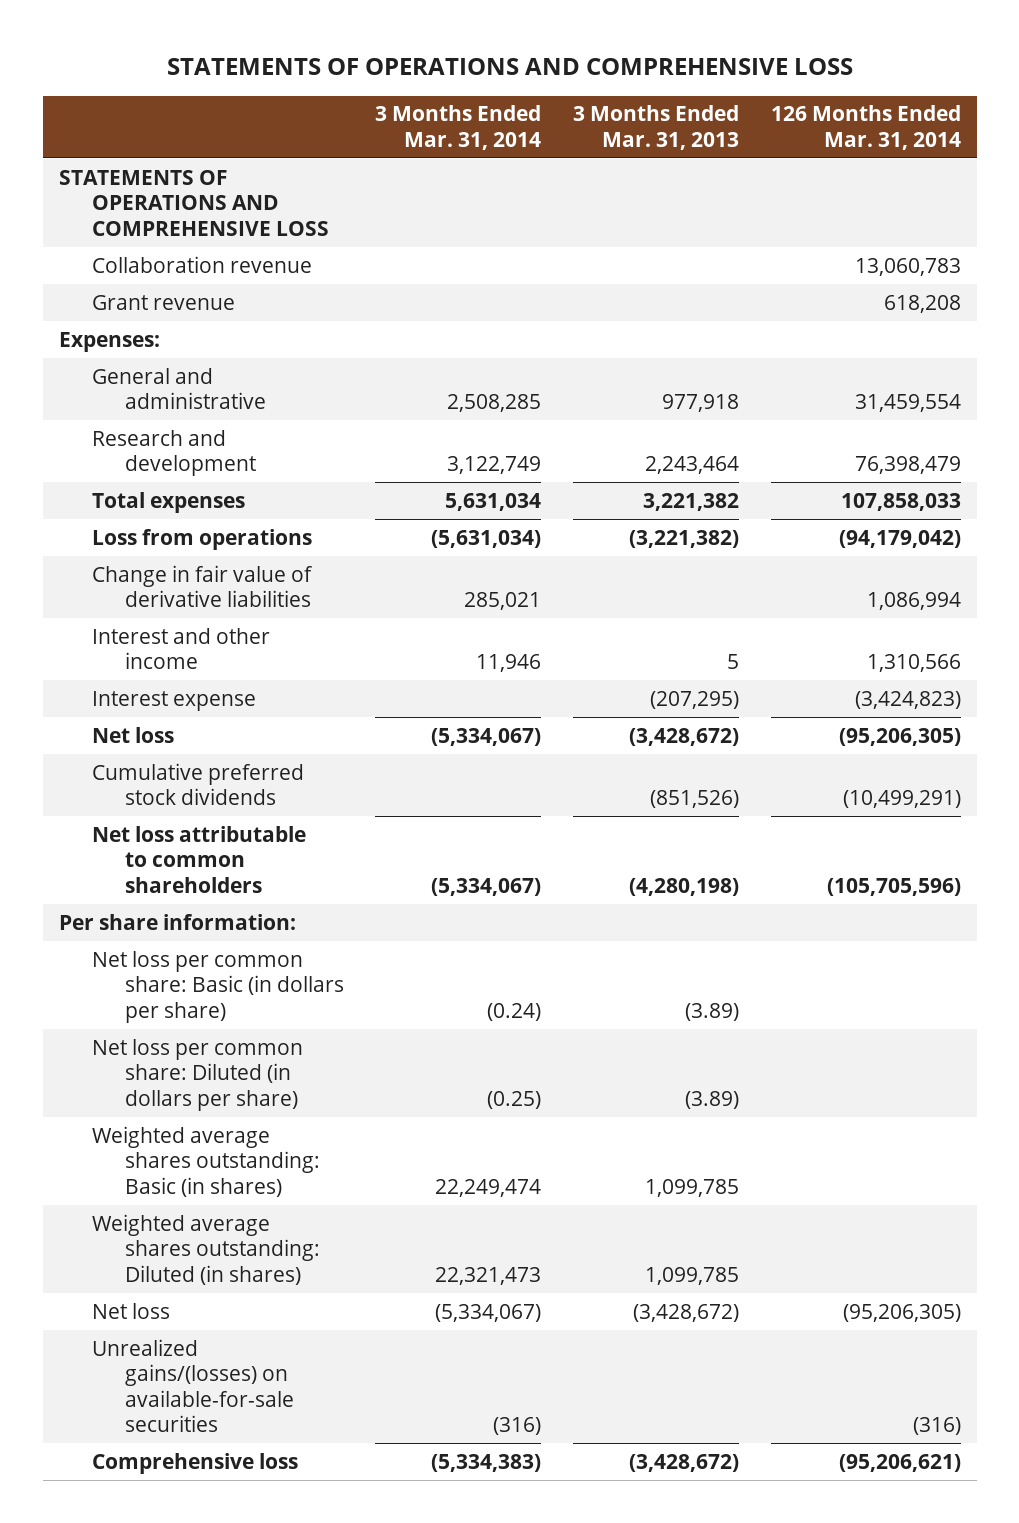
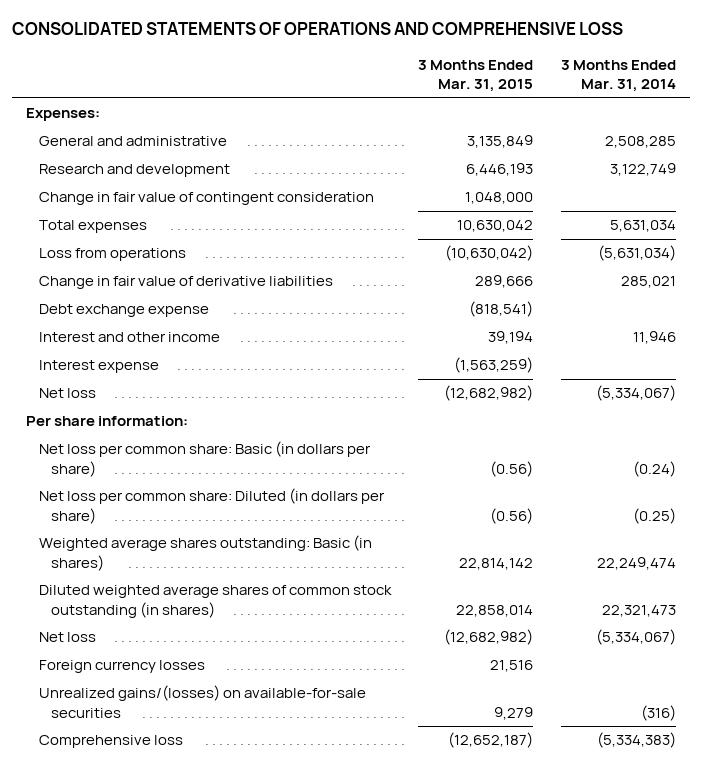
[166,57,853,75] STATEMENTS OF OPERATIONS AND COMPREHENSIVE LOSS -> [12,22,624,36] CONSOLIDATED STATEMENTS OF OPERATIONS AND COMPREHENSIVE LOSS
[573,105,740,150] 3 Months Ended Mar. 31, 2013 -> none
[770,105,961,150] 126 Months Ended Mar. 31, 2014 -> none
none -> [418,59,534,92] 3 Months Ended Mar. 31, 2015
[58,169,329,236] STATEMENTS OF OPERATIONS AND COMPREHENSIVE LOSS -> none
[91,255,312,273] Collaboration revenue -> none
[91,294,235,310] Grant revenue -> none
none -> [38,192,374,206] Change in fair value of contingent consideration
none -> [38,304,209,318] Debt exchange expense
[91,762,304,806] Cumulative preferred stock dividends -> none
[91,825,306,893] Net loss attributable to common shareholders -> none
[91,1213,320,1285] Weighted average shares outstanding: Diluted (in shares) -> [38,585,392,618] Diluted weighted average shares of common stock outstanding (in shares)
none -> [38,660,205,674] Foreign currency losses

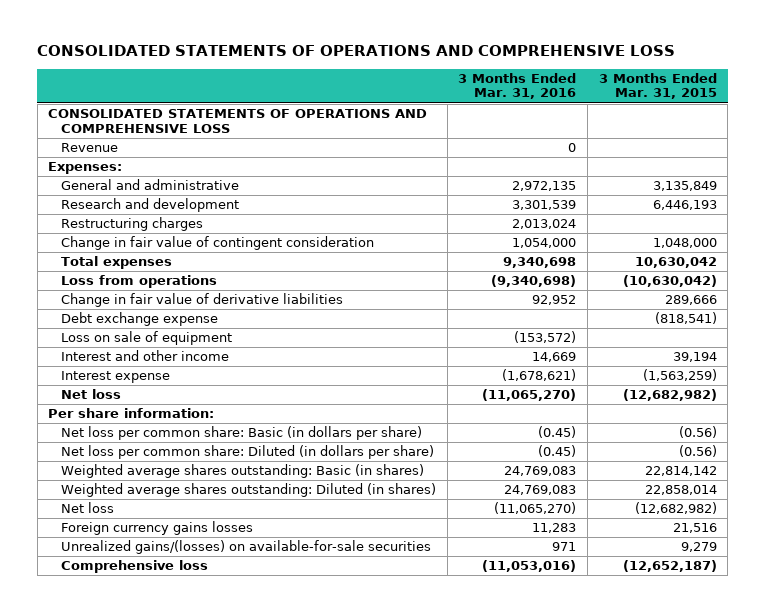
[561,59,677,92] 3 Months Ended Mar. 31, 2014 -> none
none -> [458,72,577,100] 3 Months Ended Mar. 31, 2016
none -> [48,109,428,133] CONSOLIDATED STATEMENTS OF OPERATIONS AND COMPREHENSIVE LOSS
none -> [60,143,118,153] Revenue
none -> [60,217,203,232] Restructuring charges
none -> [60,331,232,346] Loss on sale of equipment
[38,585,392,618] Diluted weighted average shares of common stock outstanding (in shares) -> [60,483,436,498] Weighted average shares outstanding: Diluted (in shares)
[38,660,205,674] Foreign currency losses -> [60,521,253,536] Foreign currency gains losses

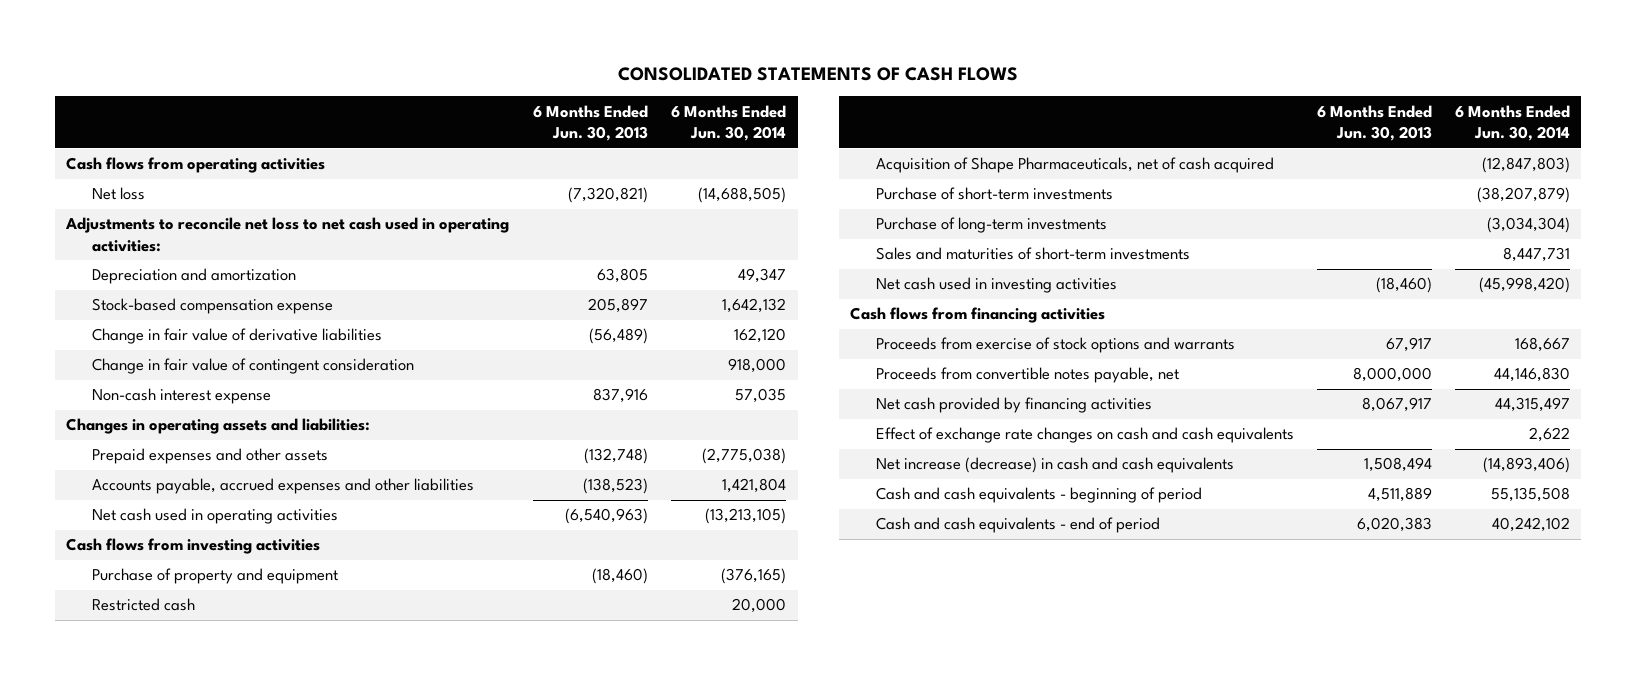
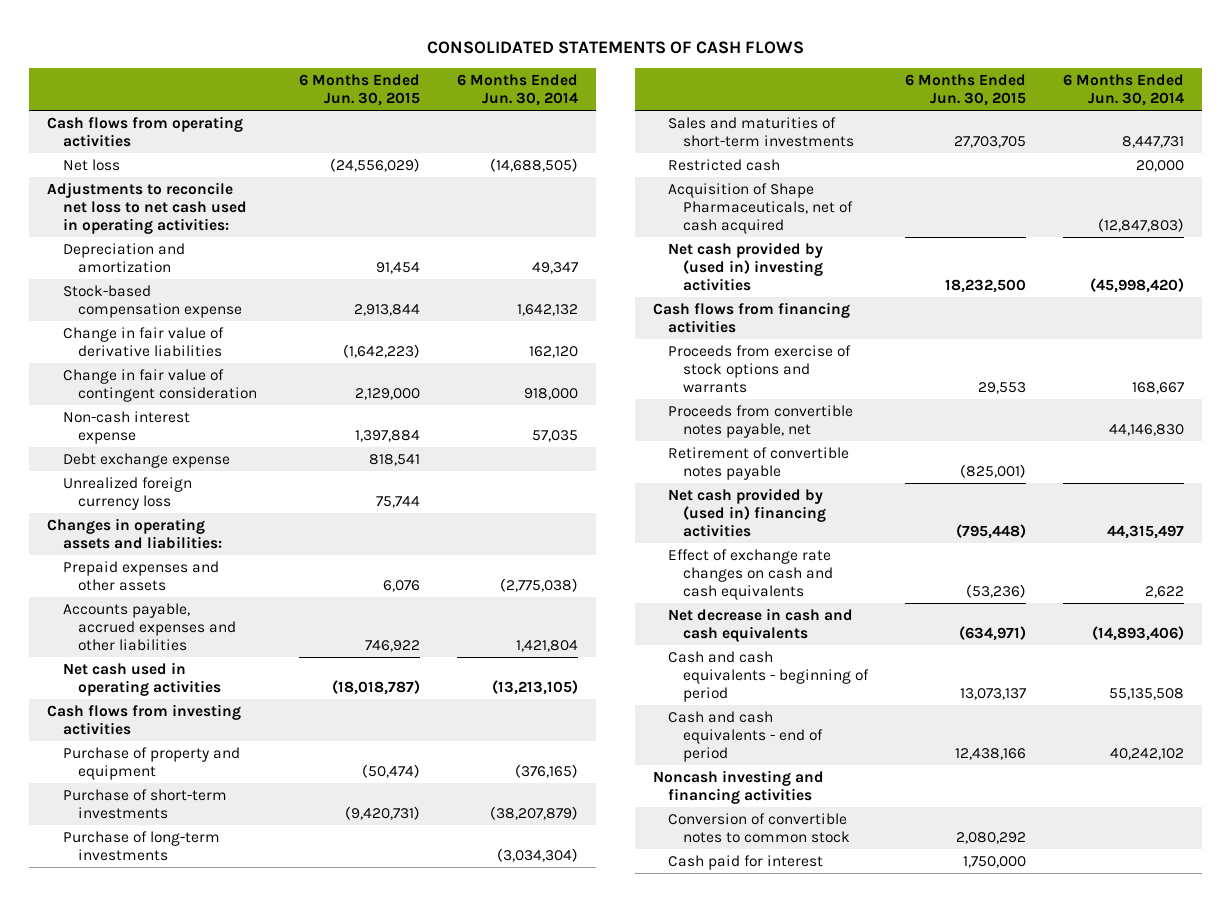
[533,104,649,142] 6 Months Ended Jun. 30, 2013 -> none
none -> [299,73,421,107] 6 Months Ended Jun. 30, 2015
none -> [62,452,230,468] Debt exchange expense
none -> [62,476,192,510] Unrealized foreign currency loss
[92,598,196,612] Restricted cash -> [668,158,781,171] Restricted cash
[876,157,1275,174] Acquisition of Shape Pharmaceuticals, net of cash acquired -> [668,182,854,235] Acquisition of Shape Pharmaceuticals, net of cash acquired
[876,277,1118,294] Net cash used in investing activities -> [668,241,824,292] Net cash provided by (used in) investing activities
none -> [668,446,850,480] Retirement of convertible notes payable
[876,397,1153,414] Net cash provided by financing activities -> [668,487,827,538] Net cash provided by (used in) financing activities
[876,457,1235,474] Net increase (decrease) in cash and cash equivalents -> [668,607,854,642] Net decrease in cash and cash equivalents
none -> [653,769,825,804] Noncash investing and financing activities
none -> [668,812,851,843] Conversion of convertible notes to common stock
none -> [668,854,824,870] Cash paid for interest

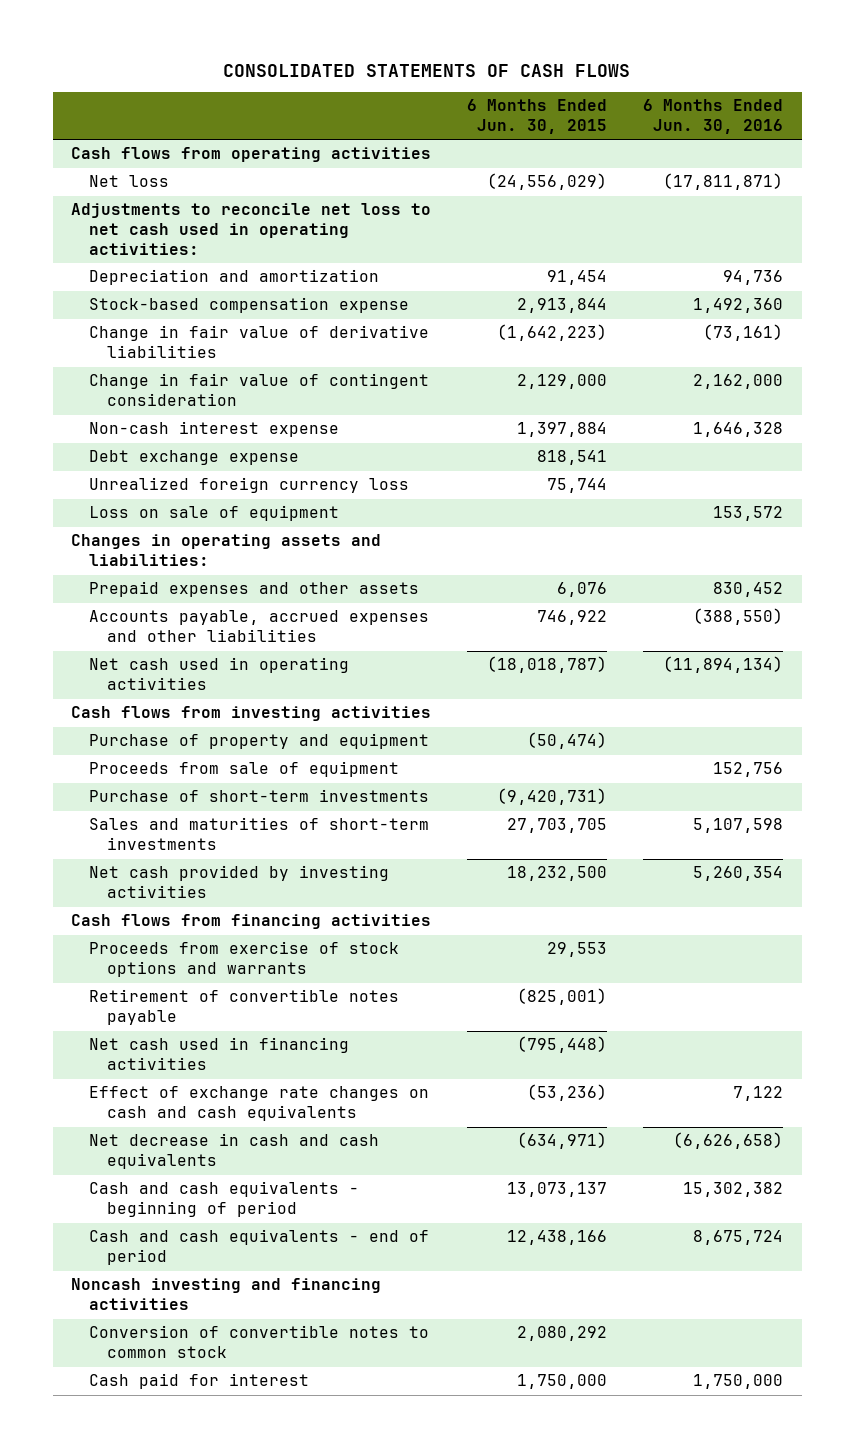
[457,73,579,107] 6 Months Ended Jun. 30, 2014 -> none
none -> [643,99,784,135] 6 Months Ended Jun. 30, 2016
none -> [88,505,339,522] Loss on sale of equipment
none -> [88,761,399,778] Proceeds from sale of equipment
[62,830,220,861] Purchase of long-term investments -> none
[668,158,781,171] Restricted cash -> none
[668,182,854,235] Acquisition of Shape Pharmaceuticals, net of cash acquired -> none
[668,241,824,292] Net cash provided by (used in) investing activities -> [88,865,389,899] Net cash provided by investing activities
[668,404,854,438] Proceeds from convertible notes payable, net -> none
[668,487,827,538] Net cash provided by (used in) financing activities -> [88,1037,349,1071] Net cash used in financing activities

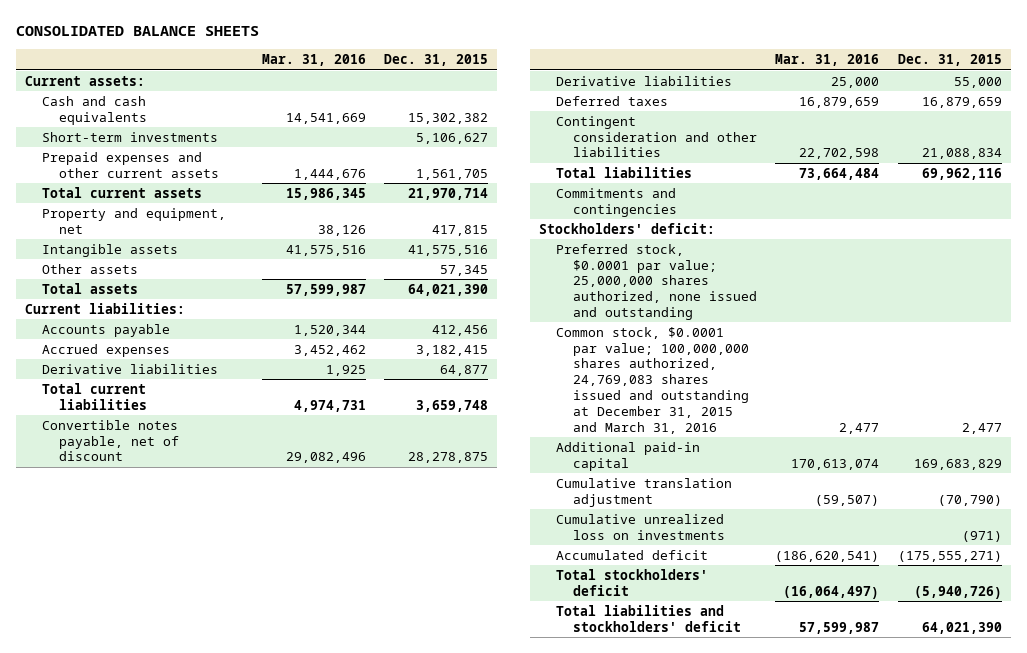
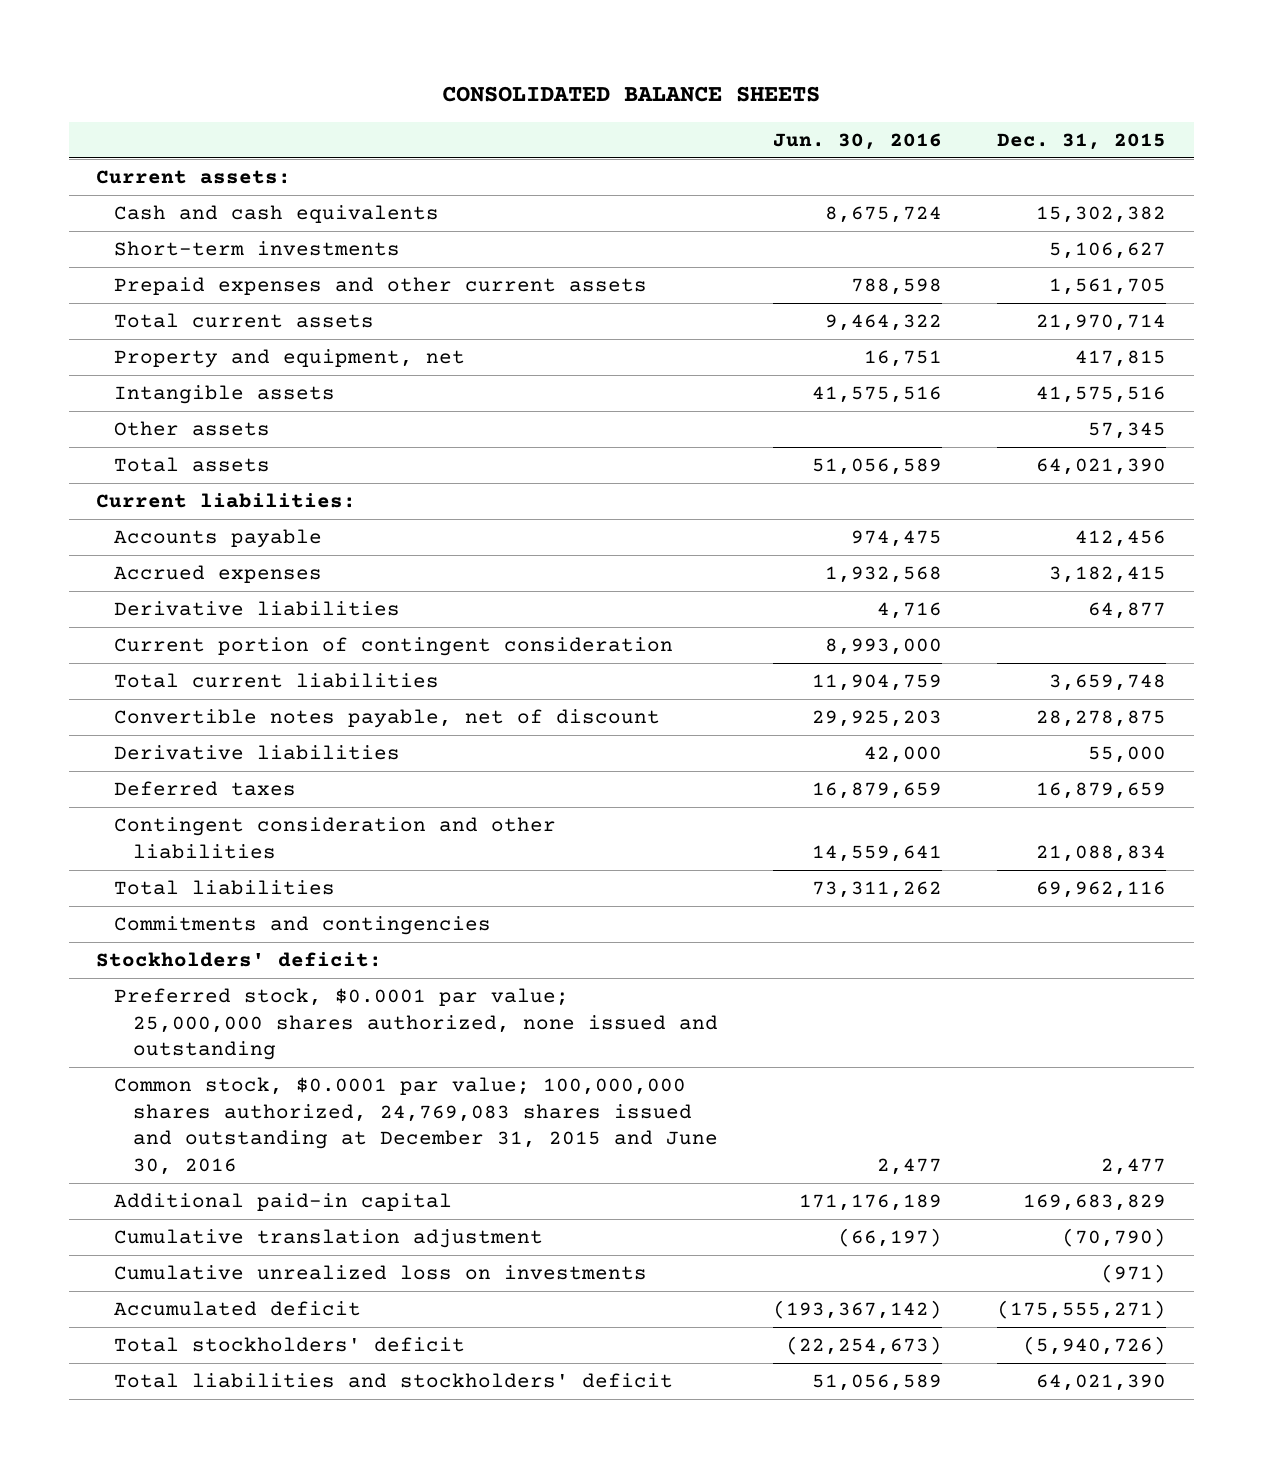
[261,54,366,67] Mar. 31, 2016 -> none
none -> [773,132,943,150] Jun. 30, 2016
none -> [114,636,674,656] Current portion of contingent consideration
[555,326,750,434] Common stock, $0.0001 par value; 100,000,000 shares authorized, 24,769,083 shares issued and outstanding at December 31, 2015 and March 31, 2016 -> [114,1076,718,1176] Common stock, $0.0001 par value; 100,000,000 shares authorized, 24,769,083 shares issued and outstanding at December 31, 2015 and June 30, 2016

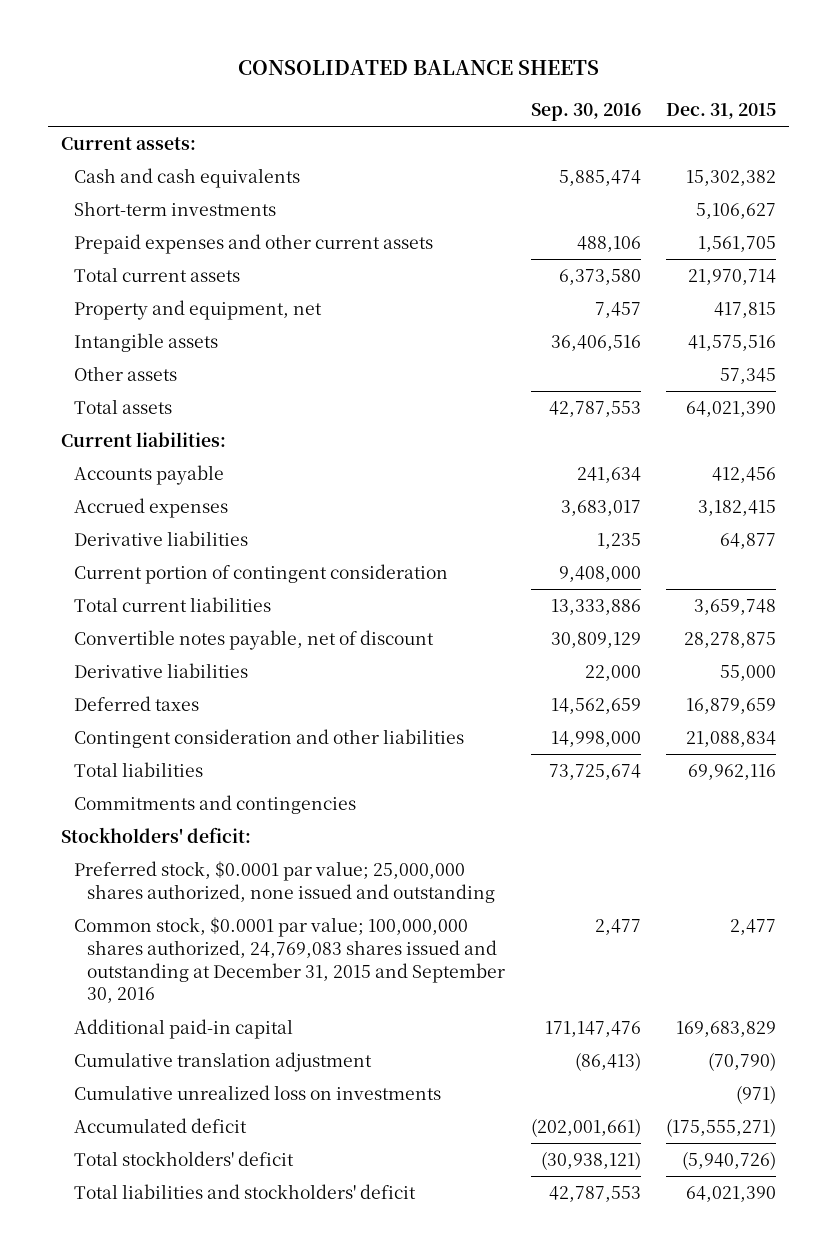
[773,132,943,150] Jun. 30, 2016 -> none
none -> [530,103,641,122] Sep. 30, 2016
[114,1076,718,1176] Common stock, $0.0001 par value; 100,000,000 shares authorized, 24,769,083 shares issued and outstanding at December 31, 2015 and June 30, 2016 -> [74,917,506,1004] Common stock, $0.0001 par value; 100,000,000 shares authorized, 24,769,083 shares issued and outstanding at December 31, 2015 and September 30, 2016

